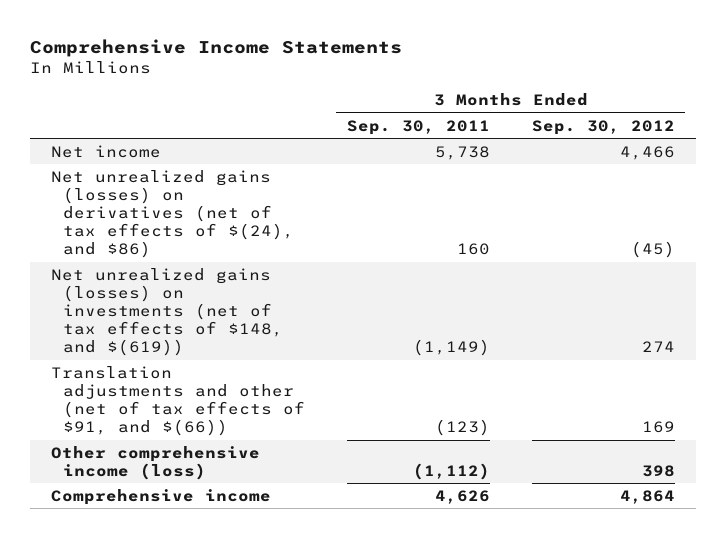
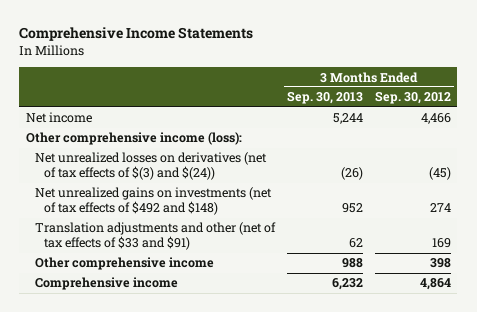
[346,119,490,135] Sep. 30, 2011 -> none
none -> [286,91,363,105] Sep. 30, 2013
none -> [25,132,242,146] Other comprehensive income (loss):
[50,169,294,259] Net unrealized gains (losses) on derivatives (net of tax effects of $(24), and $86) -> [34,152,267,181] Net unrealized losses on derivatives (net of tax effects of $(3) and $(24))
[50,267,283,357] Net unrealized gains (losses) on investments (net of tax effects of $148, and $(619)) -> [34,187,272,216] Net unrealized gains on investments (net of tax effects of $492 and $148)
[50,365,305,437] Translation adjustments and other (net of tax effects of $91, and $(66)) -> [34,222,276,251] Translation adjustments and other (net of tax effects of $33 and $91)
[50,445,260,480] Other comprehensive income (loss) -> [34,257,214,271] Other comprehensive income

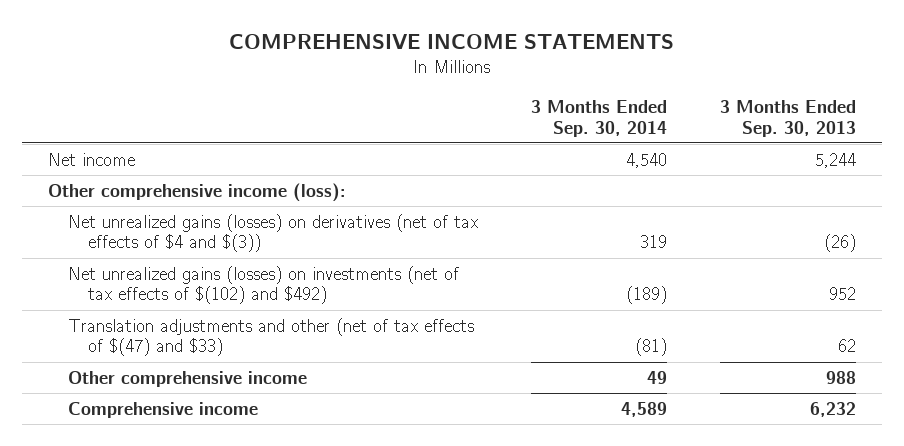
[19,27,254,42] Comprehensive Income Statements -> [229,34,675,50] COMPREHENSIVE INCOME STATEMENTS
[375,91,452,105] Sep. 30, 2012 -> none
none -> [530,99,667,137] 3 Months Ended Sep. 30, 2014
[34,152,267,181] Net unrealized losses on derivatives (net of tax effects of $(3) and $(24)) -> [67,213,478,253] Net unrealized gains (losses) on derivatives (net of tax effects of $4 and $(3))
[34,187,272,216] Net unrealized gains on investments (net of tax effects of $492 and $148) -> [67,265,459,305] Net unrealized gains (losses) on investments (net of tax effects of $(102) and $492)
[34,222,276,251] Translation adjustments and other (net of tax effects of $33 and $91) -> [67,317,474,357] Translation adjustments and other (net of tax effects of $(47) and $33)

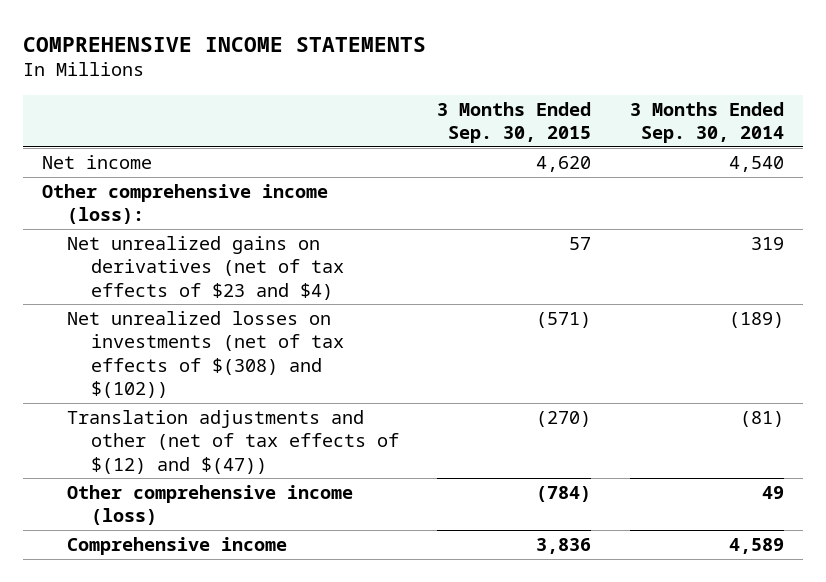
[719,99,856,137] 3 Months Ended Sep. 30, 2013 -> none
none -> [437,101,592,144] 3 Months Ended Sep. 30, 2015
[67,213,478,253] Net unrealized gains (losses) on derivatives (net of tax effects of $4 and $(3)) -> [66,235,345,300] Net unrealized gains on derivatives (net of tax effects of $23 and $4)
[67,265,459,305] Net unrealized gains (losses) on investments (net of tax effects of $(102) and $492) -> [66,310,345,399] Net unrealized losses on investments (net of tax effects of $(308) and $(102))
[67,317,474,357] Translation adjustments and other (net of tax effects of $(47) and $33) -> [66,409,400,474] Translation adjustments and other (net of tax effects of $(12) and $(47))
[67,370,307,387] Other comprehensive income -> [66,484,353,526] Other comprehensive income (loss)

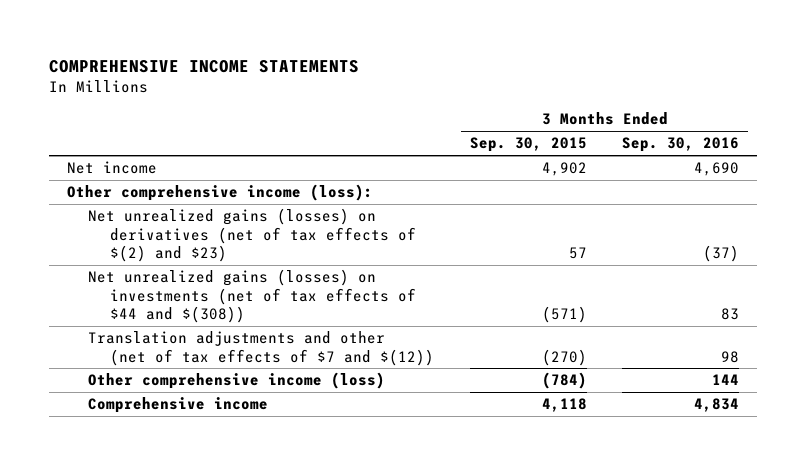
[629,101,784,144] 3 Months Ended Sep. 30, 2014 -> none
none -> [622,137,740,153] Sep. 30, 2016
[536,155,592,172] 4,620 -> [541,162,587,177] 4,902
[66,235,345,300] Net unrealized gains on derivatives (net of tax effects of $23 and $4) -> [88,208,416,262] Net unrealized gains (losses) on derivatives (net of tax effects of $(2) and $23)
[66,310,345,399] Net unrealized losses on investments (net of tax effects of $(308) and $(102)) -> [88,269,416,323] Net unrealized gains (losses) on investments (net of tax effects of $44 and $(308))
[66,409,400,474] Translation adjustments and other (net of tax effects of $(12) and $(47)) -> [88,331,434,366] Translation adjustments and other (net of tax effects of $7 and $(12))
[536,537,592,554] 3,836 -> [541,398,587,413] 4,118

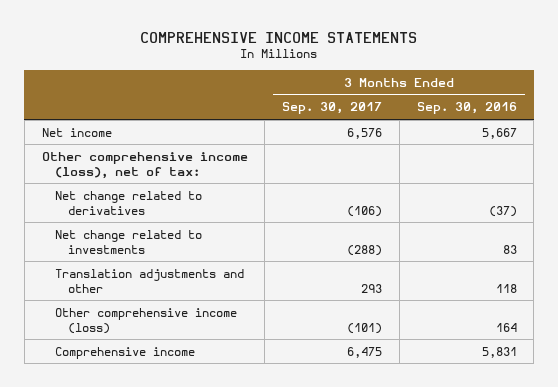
[469,137,587,153] Sep. 30, 2015 -> none
none -> [282,102,383,115] Sep. 30, 2017
[694,162,740,177] 4,690 -> [481,127,517,139] 5,667
[67,184,374,202] Other comprehensive income (loss): -> [41,151,248,179] Other comprehensive income (loss), net of tax:
[88,208,416,262] Net unrealized gains (losses) on derivatives (net of tax effects of $(2) and $23) -> [54,190,202,215] Net change related to derivatives
[88,269,416,323] Net unrealized gains (losses) on investments (net of tax effects of $44 and $(308)) -> [54,229,202,254] Net change related to investments
[88,331,434,366] Translation adjustments and other (net of tax effects of $7 and $(12)) -> [54,268,244,293] Translation adjustments and other
[721,350,740,363] 98 -> [495,283,517,293] 118
[712,374,740,386] 144 -> [495,322,517,332] 164
[694,398,740,413] 4,834 -> [481,346,517,358] 5,831

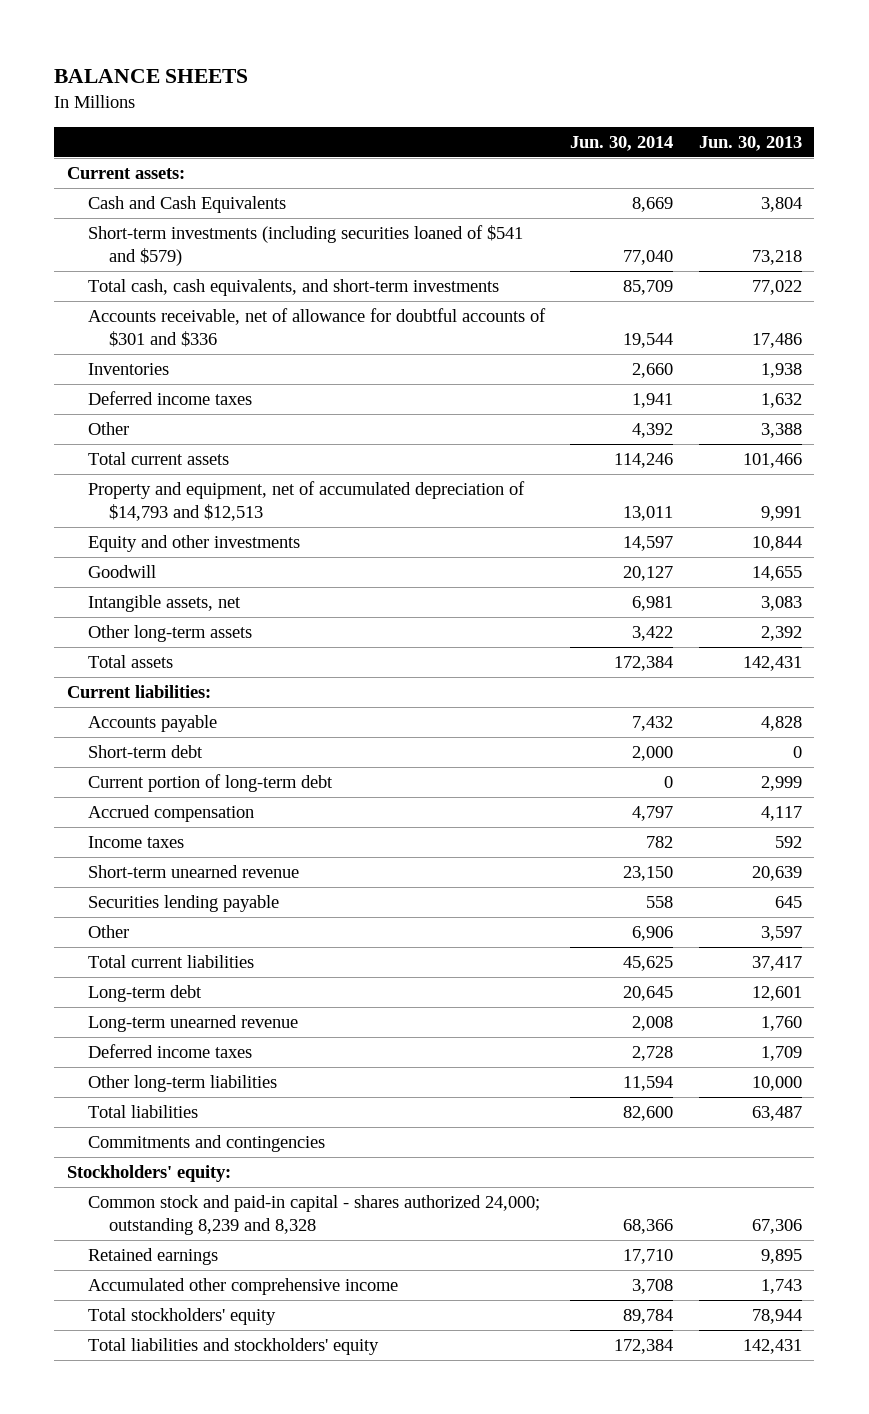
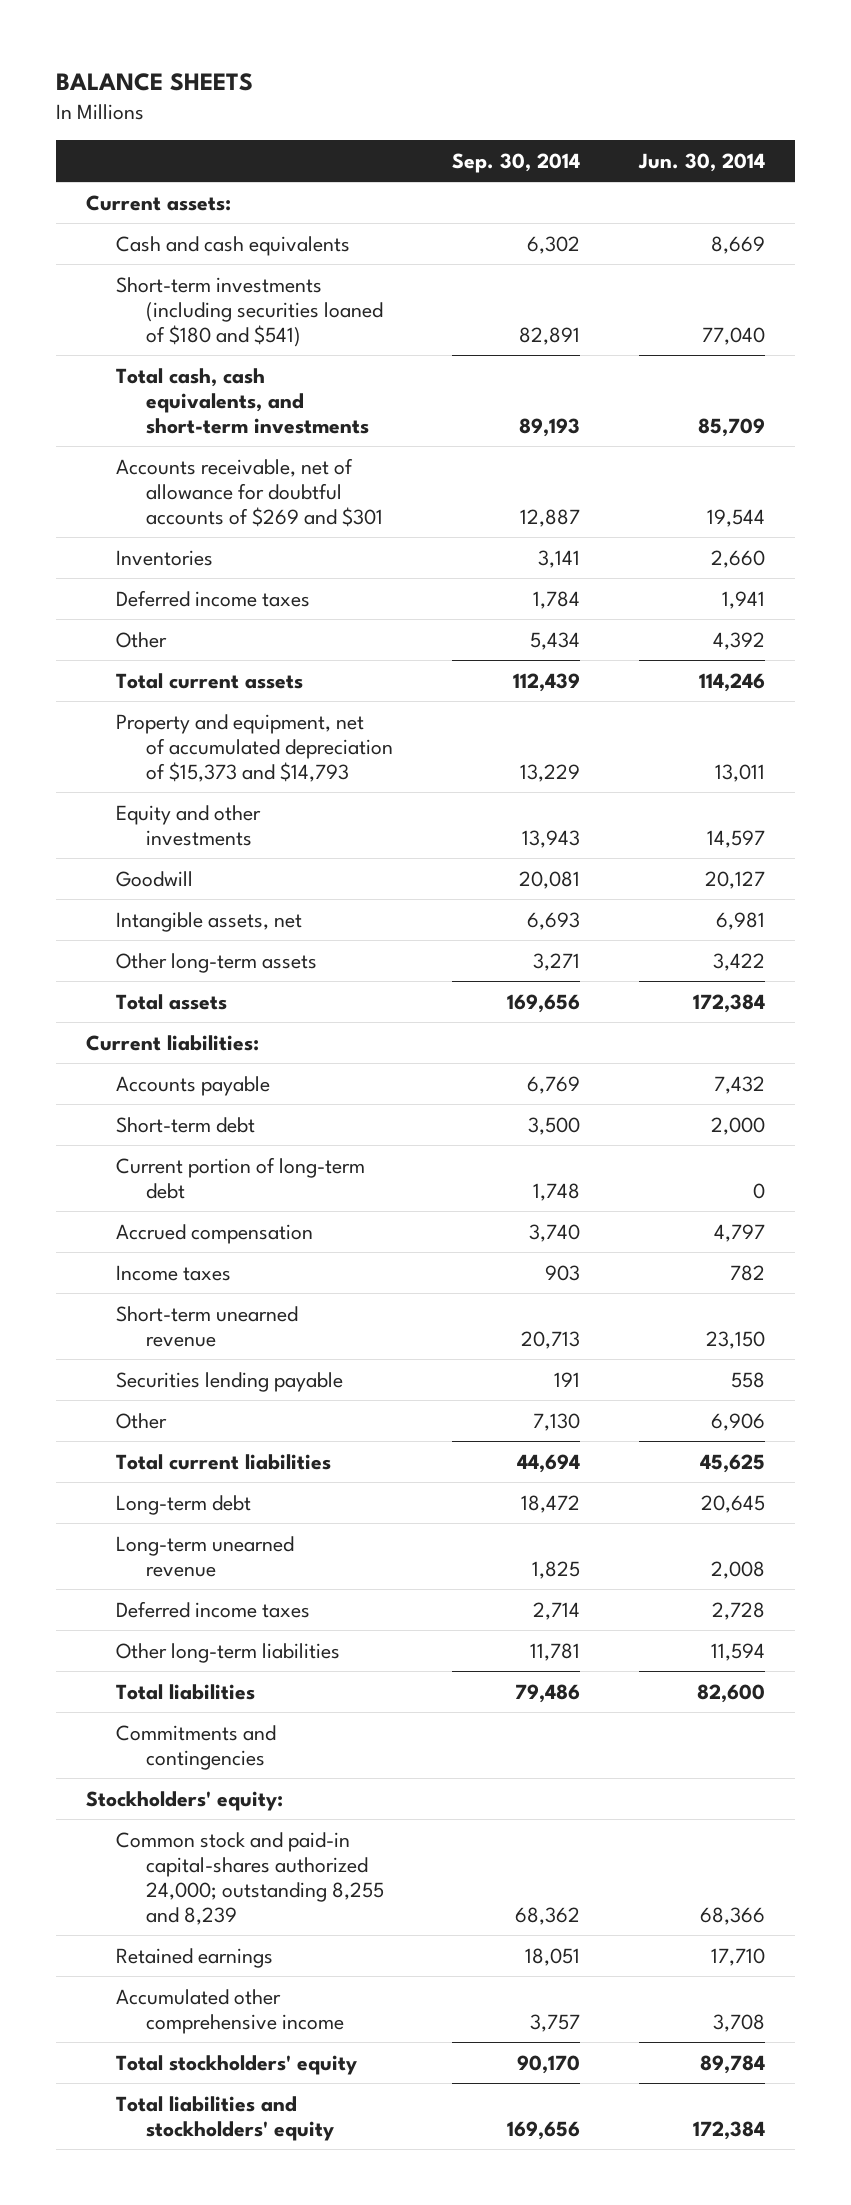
[698,136,802,152] Jun. 30, 2013 -> none
none -> [451,153,580,174] Sep. 30, 2014
[87,195,286,213] Cash and Cash Equivalents -> [115,235,350,256] Cash and cash equivalents
[87,224,523,267] Short-term investments (including securities loaned of $541 and $579) -> [115,276,383,347] Short-term investments (including securities loaned of $180 and $541)
[87,307,546,348] Accounts receivable, net of allowance for doubtful accounts of $301 and $336 -> [115,457,383,527] Accounts receivable, net of allowance for doubtful accounts of $269 and $301
[87,480,525,522] Property and equipment, net of accumulated depreciation of $14,793 and $12,513 -> [115,713,393,782] Property and equipment, net of accumulated depreciation of $15,373 and $14,793
[87,1194,540,1236] Common stock and paid-in capital - shares authorized 24,000; outstanding 8,239 and 8,328 -> [115,1831,384,1925] Common stock and paid-in capital-shares authorized 24,000; outstanding 8,255 and 8,239

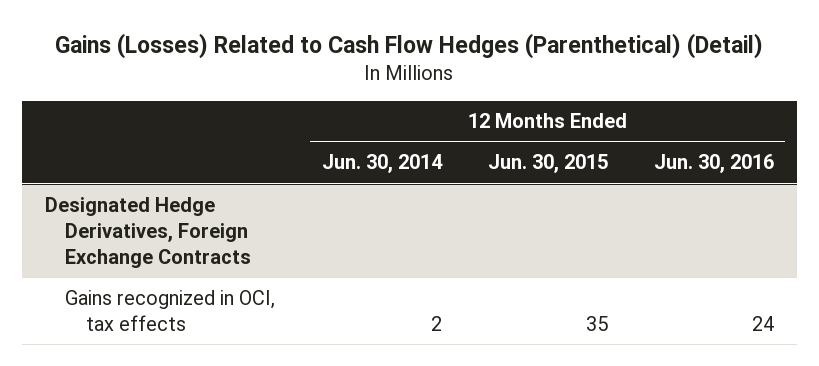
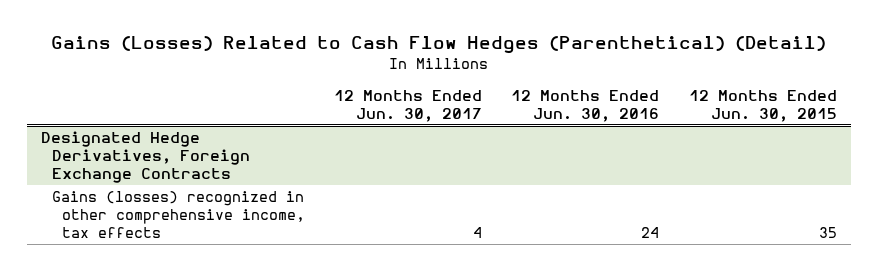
[321,154,443,174] Jun. 30, 2014 -> none
none -> [334,89,483,122] 12 Months Ended Jun. 30, 2017
[65,289,276,331] Gains recognized in OCI, tax effects -> [51,191,305,238] Gains (losses) recognized in other comprehensive income, tax effects

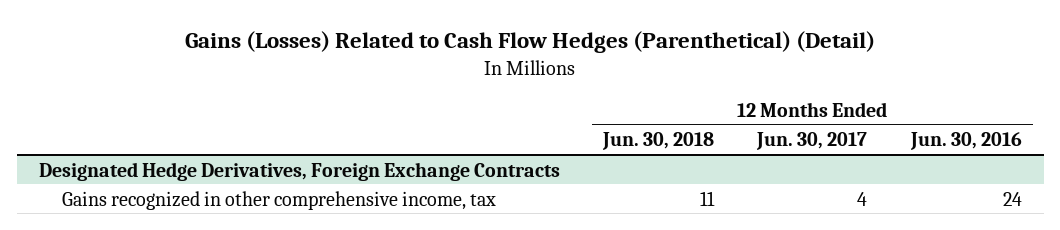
[688,89,837,122] 12 Months Ended Jun. 30, 2015 -> none
none -> [602,132,715,151] Jun. 30, 2018
[51,191,305,238] Gains (losses) recognized in other comprehensive income, tax effects -> [61,190,496,210] Gains recognized in other comprehensive income, tax

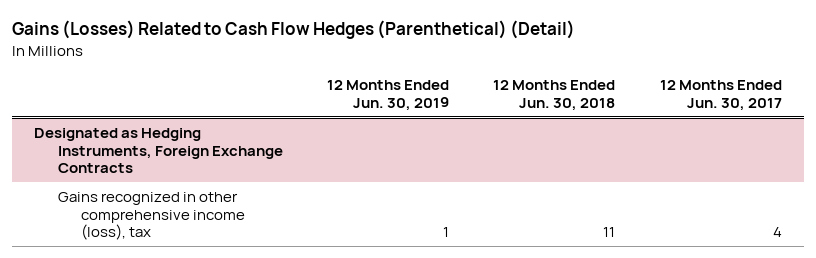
[909,132,1022,151] Jun. 30, 2016 -> none
none -> [327,80,450,112] 12 Months Ended Jun. 30, 2019
[38,161,560,181] Designated Hedge Derivatives, Foreign Exchange Contracts -> none
none -> [34,127,283,174] Designated as Hedging Instruments, Foreign Exchange Contracts
[61,190,496,210] Gains recognized in other comprehensive income, tax -> [57,191,246,241] Gains recognized in other comprehensive income (loss), tax

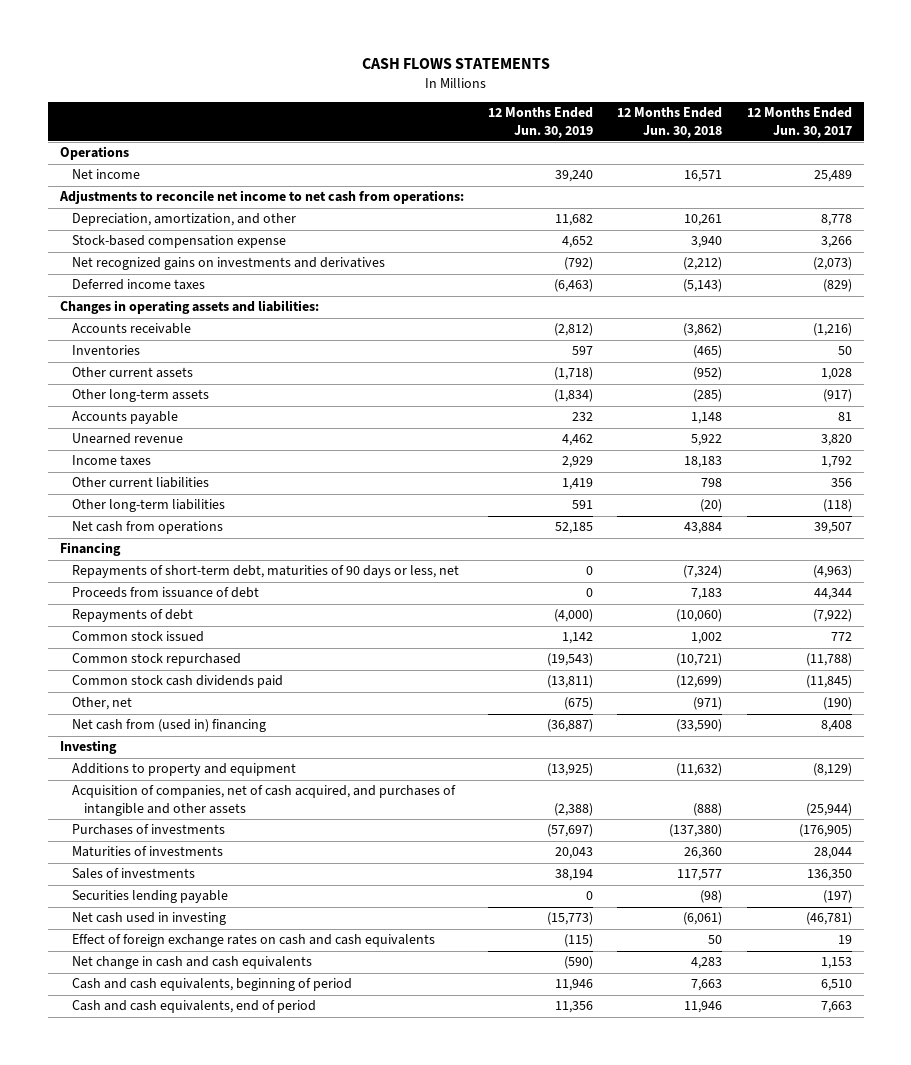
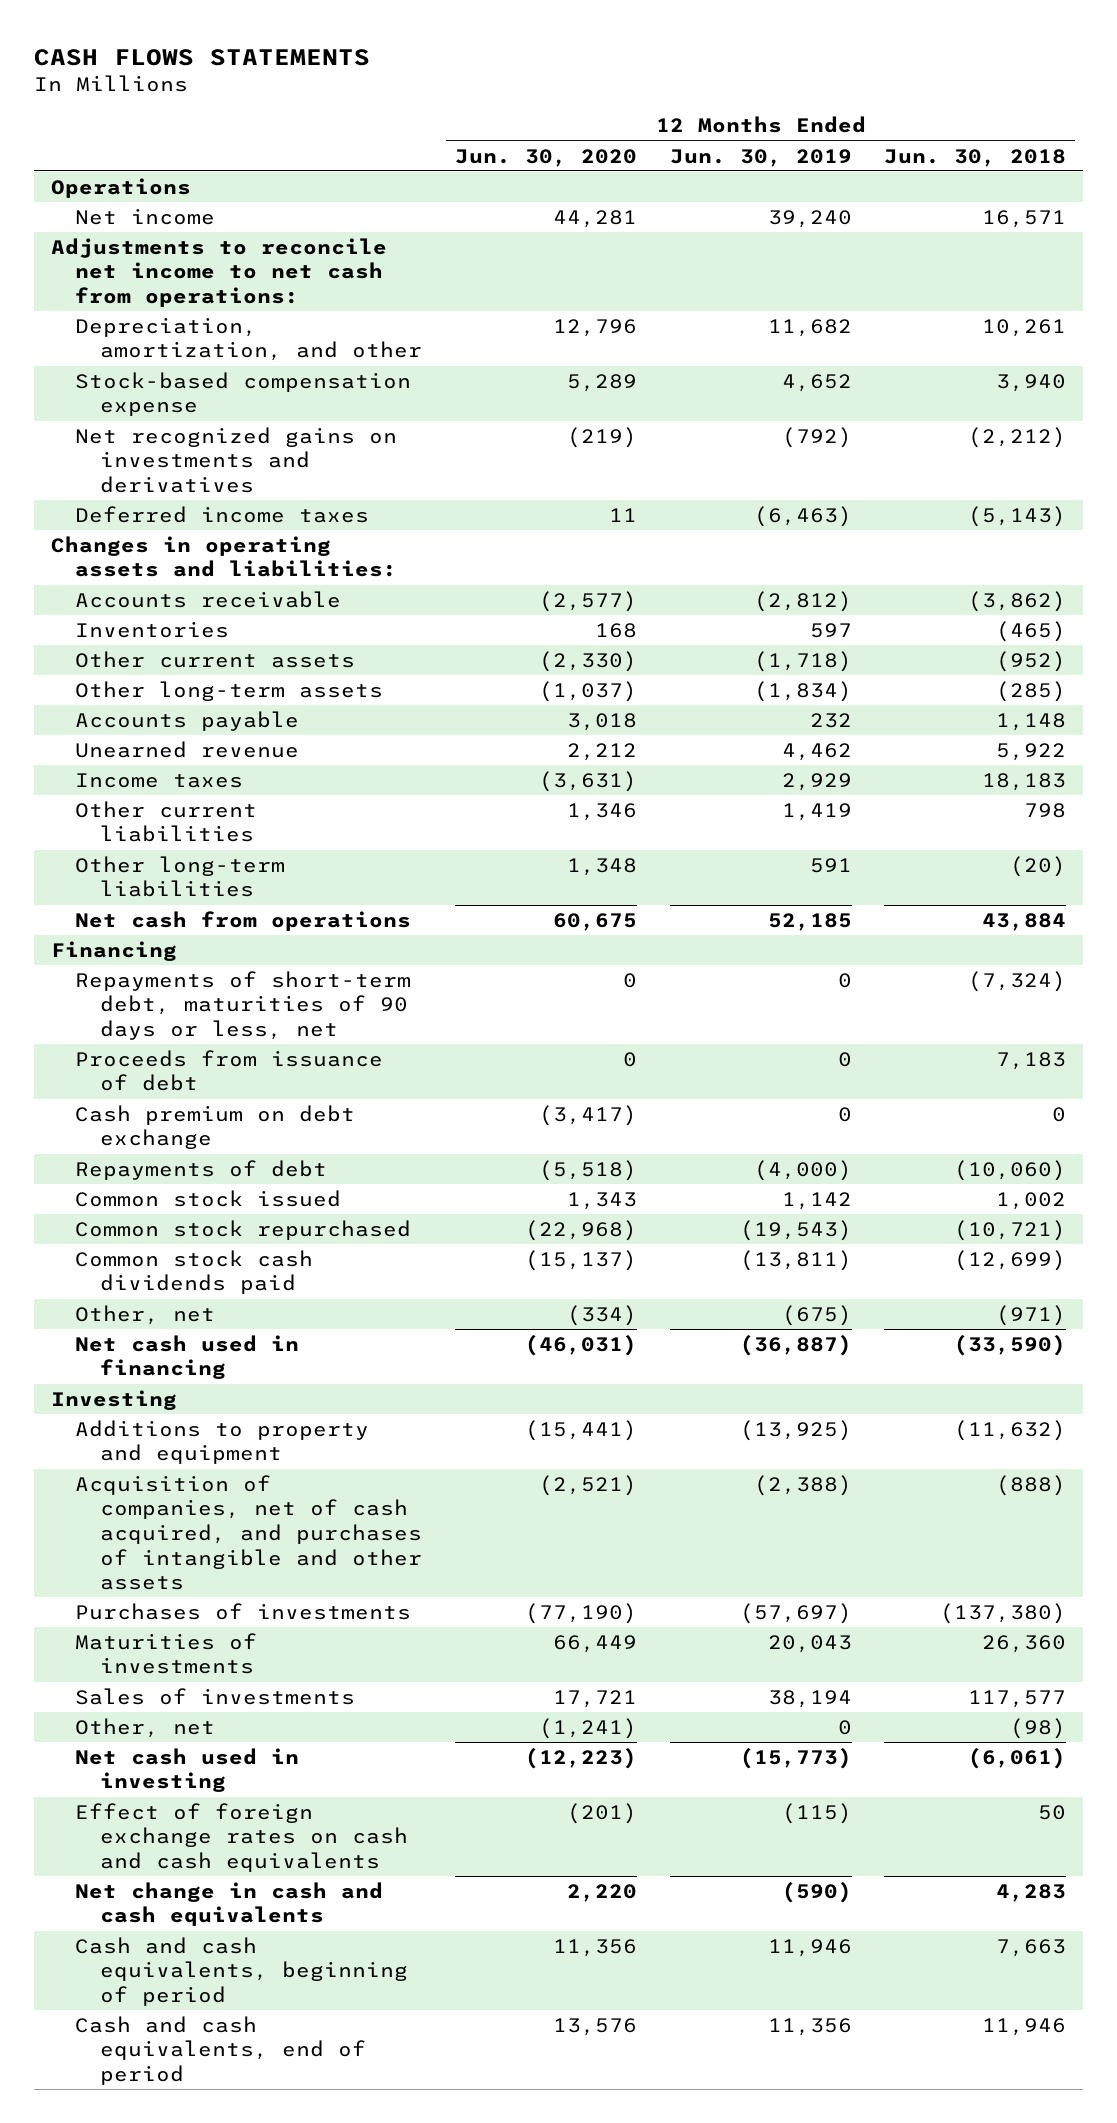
[746,106,852,138] 12 Months Ended Jun. 30, 2017 -> none
none -> [454,148,637,167] Jun. 30, 2020
none -> [75,1104,356,1150] Cash premium on debt exchange
[71,719,266,733] Net cash from (used in) financing -> [75,1334,300,1380] Net cash used in financing
[71,890,228,904] Securities lending payable -> none
none -> [75,1717,216,1738] Other, net

